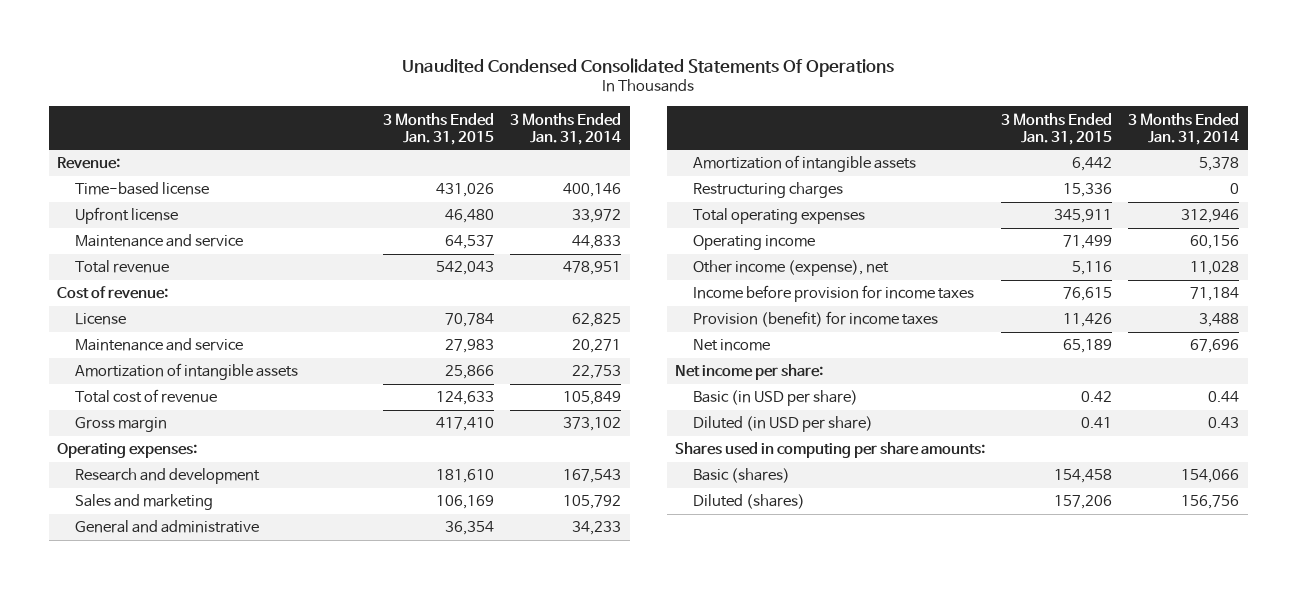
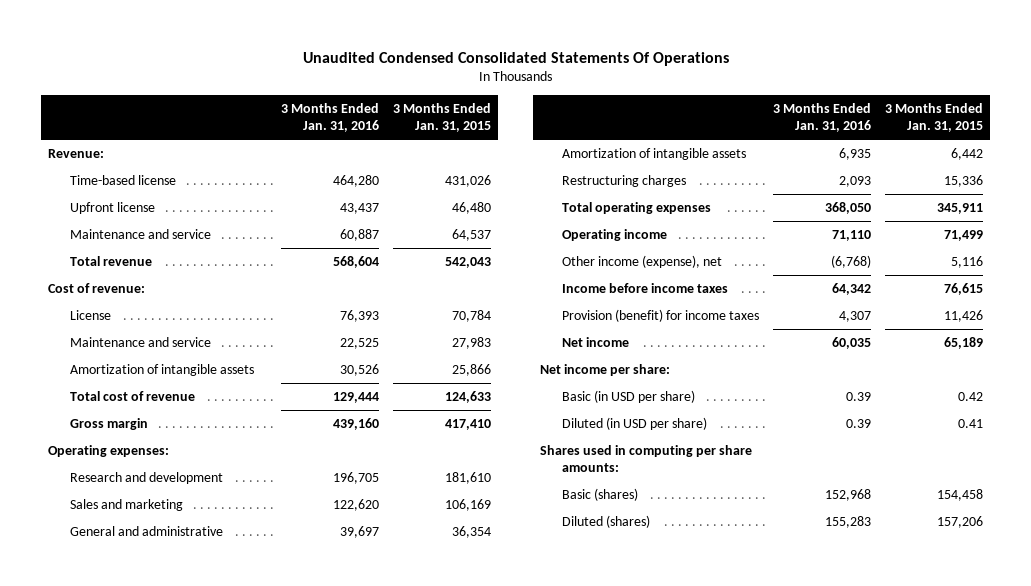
[510,112,622,145] 3 Months Ended Jan. 31, 2014 -> none
none -> [280,103,379,133] 3 Months Ended Jan. 31, 2016
[692,285,974,303] Income before provision for income taxes -> [561,282,728,293] Income before income taxes

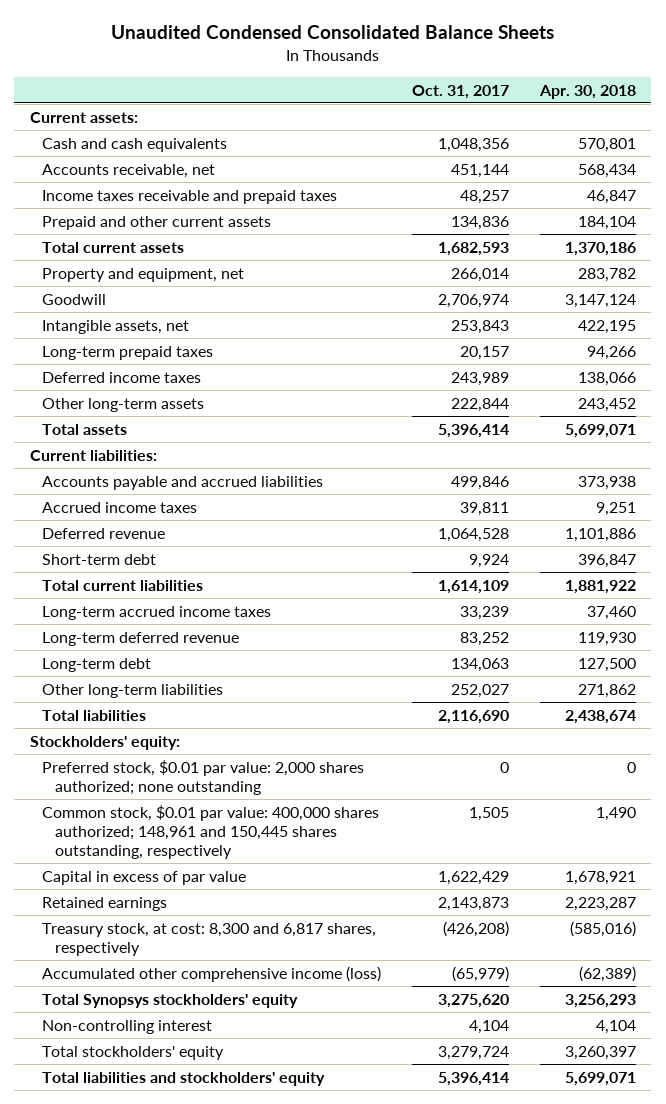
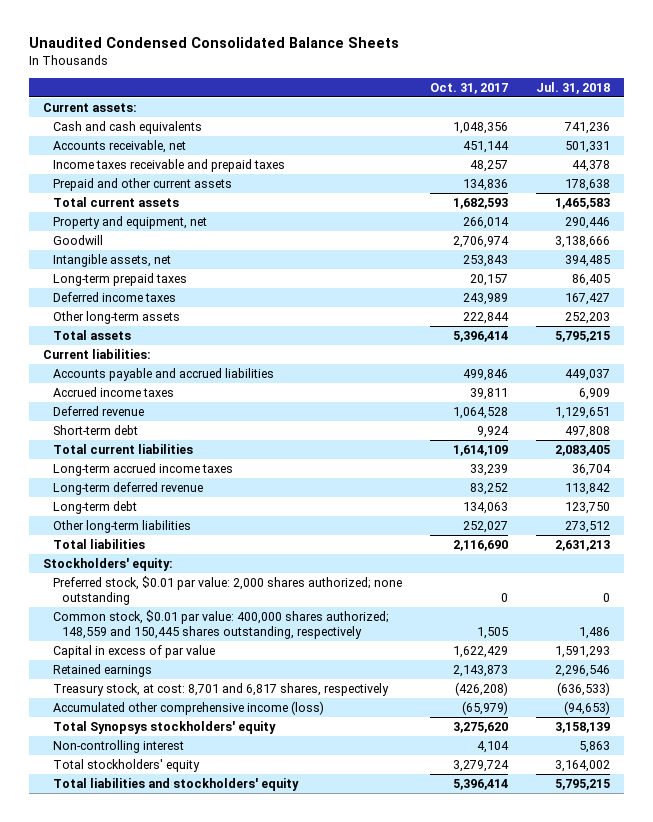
[539,85,637,100] Apr. 30, 2018 -> none
none -> [535,81,610,94] Jul. 31, 2018
[42,804,380,859] Common stock, $0.01 par value: 400,000 shares authorized; 148,961 and 150,445 shares outstanding, respectively -> [52,609,389,640] Common stock, $0.01 par value: 400,000 shares authorized; 148,559 and 150,445 shares outstanding, respectively
[42,922,377,956] Treasury stock, at cost: 8,300 and 6,817 shares, respectively -> [52,682,389,696] Treasury stock, at cost: 8,701 and 6,817 shares, respectively

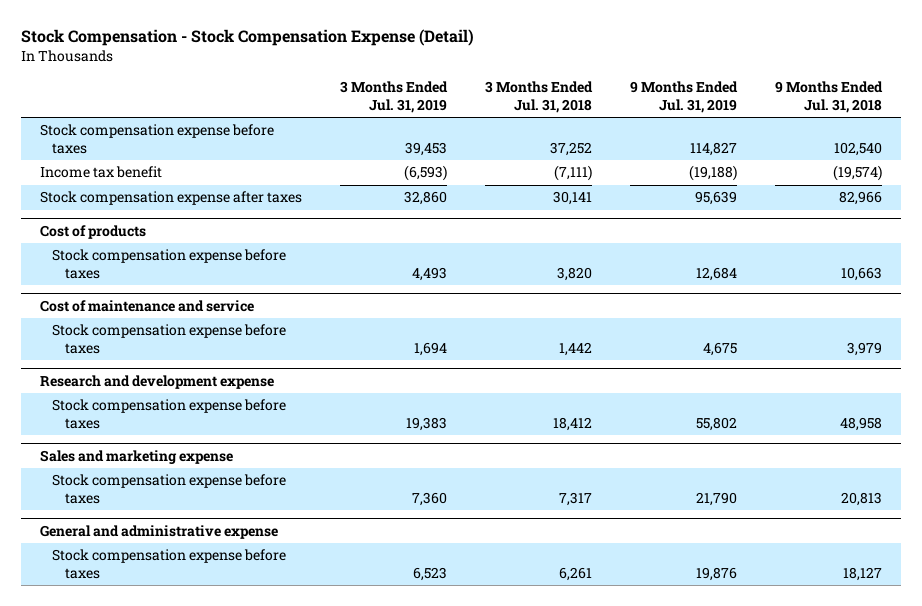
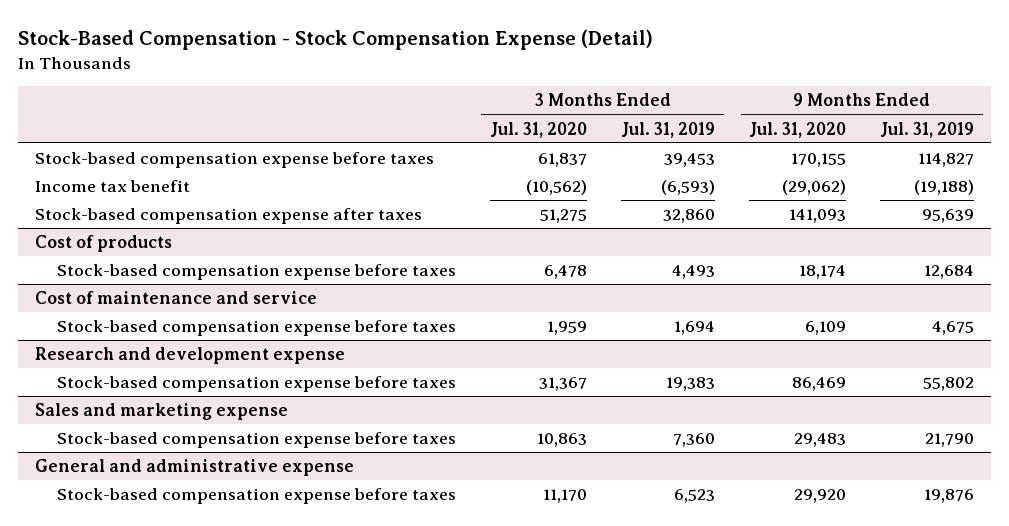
[20,29,474,47] Stock Compensation - Stock Compensation Expense (Detail) -> [17,28,653,50] Stock-Based Compensation - Stock Compensation Expense (Detail)
[484,81,593,113] 3 Months Ended Jul. 31, 2018 -> none
[774,81,883,113] 9 Months Ended Jul. 31, 2018 -> none
none -> [490,121,588,138] Jul. 31, 2020
none -> [749,121,847,138] Jul. 31, 2020
[39,124,274,154] Stock compensation expense before taxes -> [34,152,434,169] Stock-based compensation expense before taxes
[39,191,302,206] Stock compensation expense after taxes -> [34,208,422,225] Stock-based compensation expense after taxes
[52,249,287,279] Stock compensation expense before taxes -> [56,264,456,281] Stock-based compensation expense before taxes
[52,324,287,354] Stock compensation expense before taxes -> [56,320,456,337] Stock-based compensation expense before taxes
[52,399,287,429] Stock compensation expense before taxes -> [56,376,456,393] Stock-based compensation expense before taxes
[52,474,287,504] Stock compensation expense before taxes -> [56,432,456,449] Stock-based compensation expense before taxes
[52,549,287,579] Stock compensation expense before taxes -> [56,488,456,505] Stock-based compensation expense before taxes

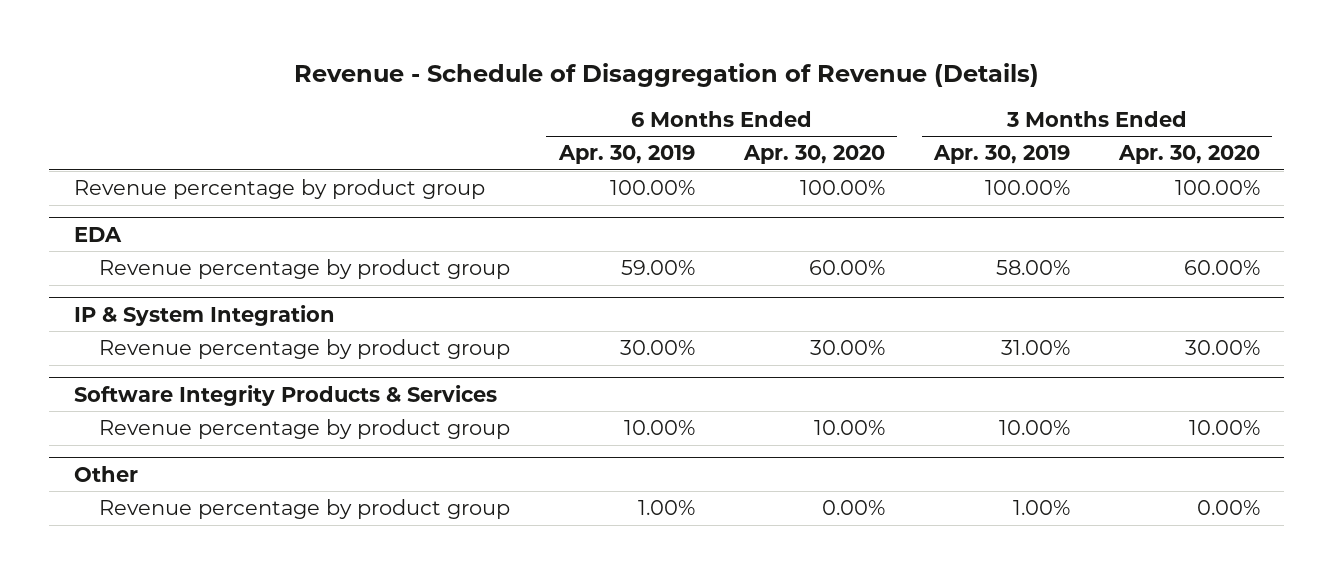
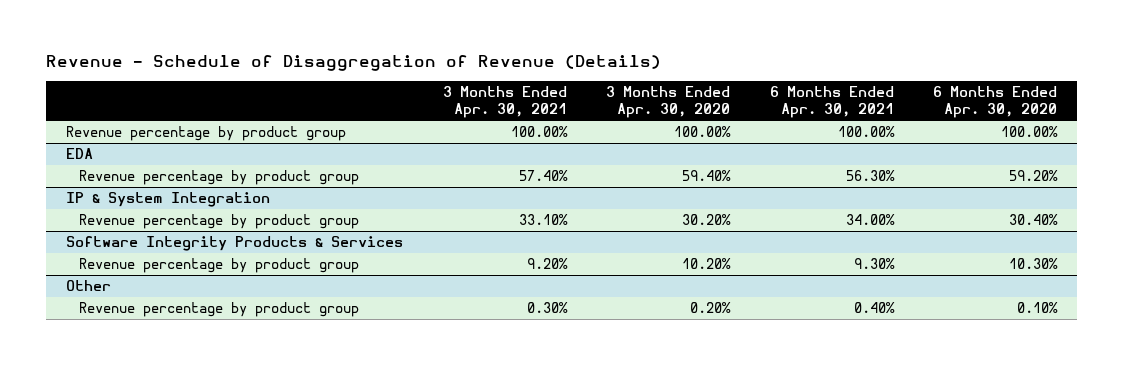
[557,145,695,165] Apr. 30, 2019 -> none
[932,145,1070,165] Apr. 30, 2019 -> none
none -> [442,85,567,119] 3 Months Ended Apr. 30, 2021
none -> [769,85,894,119] 6 Months Ended Apr. 30, 2021
[808,260,885,276] 60.00% -> [1009,170,1059,182] 59.20%
[1183,260,1260,276] 60.00% -> [682,170,732,182] 59.40%
[809,340,885,356] 30.00% -> [1009,214,1059,226] 30.40%
[1184,340,1260,356] 30.00% -> [682,214,732,226] 30.20%
[813,420,885,436] 10.00% -> [1009,258,1059,270] 10.30%
[1188,420,1260,436] 10.00% -> [682,258,732,270] 10.20%
[821,500,885,516] 0.00% -> [1017,302,1059,314] 0.10%
[1196,500,1260,516] 0.00% -> [690,302,732,314] 0.20%

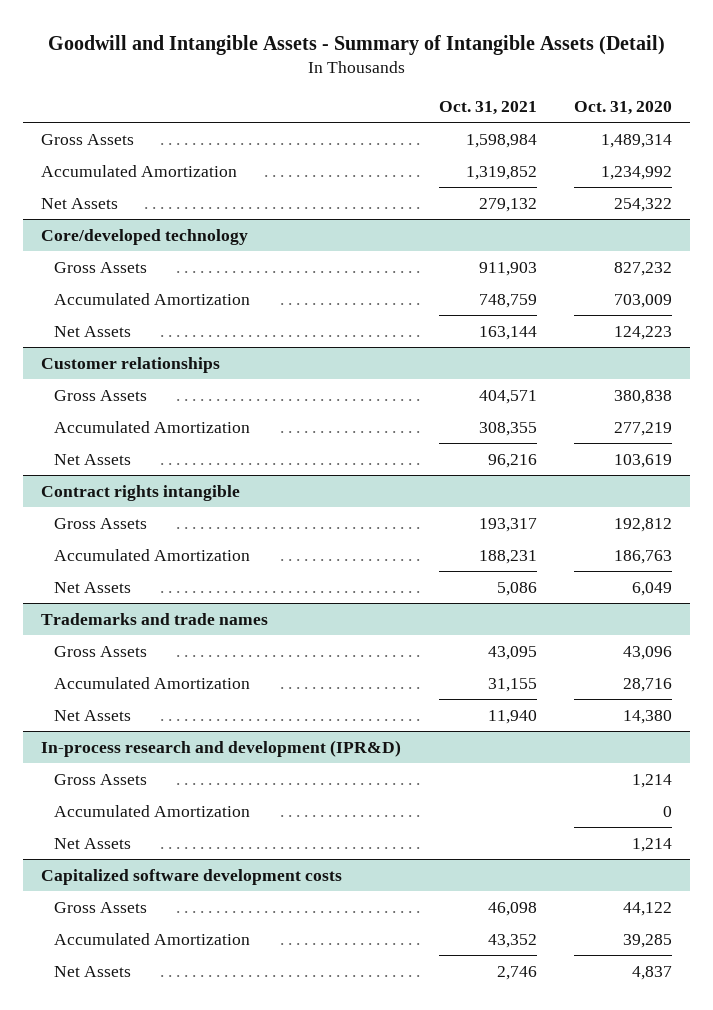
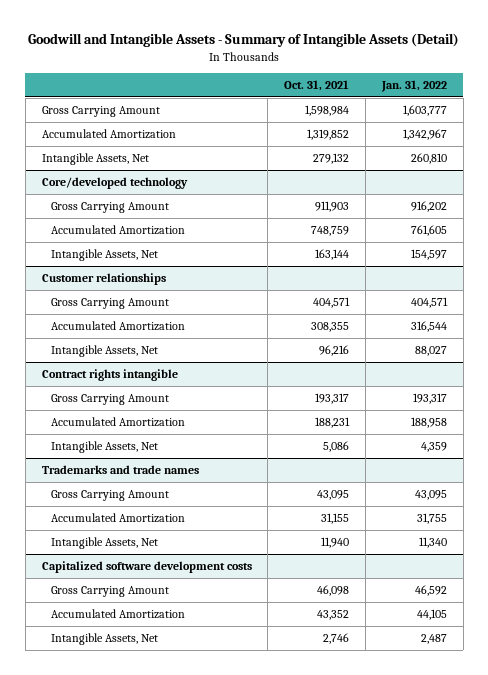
[573,100,672,115] Oct. 31, 2020 -> none
none -> [380,80,447,93] Jan. 31, 2022
[41,133,135,145] Gross Assets -> [41,106,160,118] Gross Carrying Amount
[41,197,119,209] Net Assets -> [41,153,149,166] Intangible Assets, Net
[53,261,147,273] Gross Assets -> [51,202,170,214] Gross Carrying Amount
[53,325,131,337] Net Assets -> [51,249,159,262] Intangible Assets, Net
[53,389,147,401] Gross Assets -> [51,298,170,310] Gross Carrying Amount
[53,453,131,465] Net Assets -> [51,345,159,358] Intangible Assets, Net
[53,517,147,529] Gross Assets -> [51,394,170,406] Gross Carrying Amount
[53,581,131,593] Net Assets -> [51,441,159,454] Intangible Assets, Net
[53,645,147,657] Gross Assets -> [51,490,170,502] Gross Carrying Amount
[41,739,402,757] In-process research and development (IPR&D) -> none
[53,773,147,785] Gross Assets -> none
[53,804,250,817] Accumulated Amortization -> none
[53,837,131,849] Net Assets -> none
[53,709,131,721] Net Assets -> [51,537,159,550] Intangible Assets, Net
[53,901,147,913] Gross Assets -> [51,586,170,598] Gross Carrying Amount
[53,965,131,977] Net Assets -> [51,633,159,646] Intangible Assets, Net

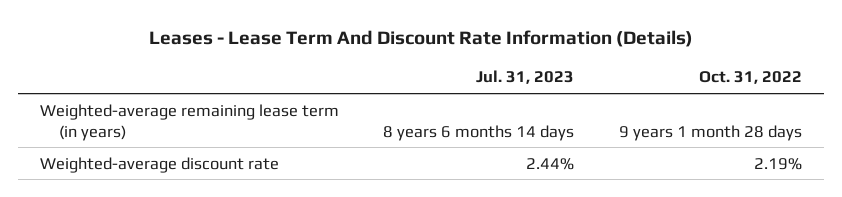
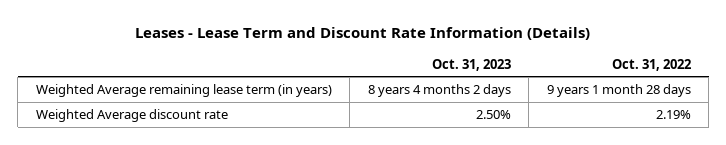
[148,29,693,47] Leases - Lease Term And Discount Rate Information (Details) -> [135,27,591,41] Leases - Lease Term and Discount Rate Information (Details)
[476,70,575,85] Jul. 31, 2023 -> none
none -> [431,58,511,71] Oct. 31, 2023
[40,103,340,141] Weighted-average remaining lease term (in years) -> [35,84,332,98] Weighted Average remaining lease term (in years)
[40,156,280,173] Weighted-average discount rate -> [35,109,228,123] Weighted Average discount rate

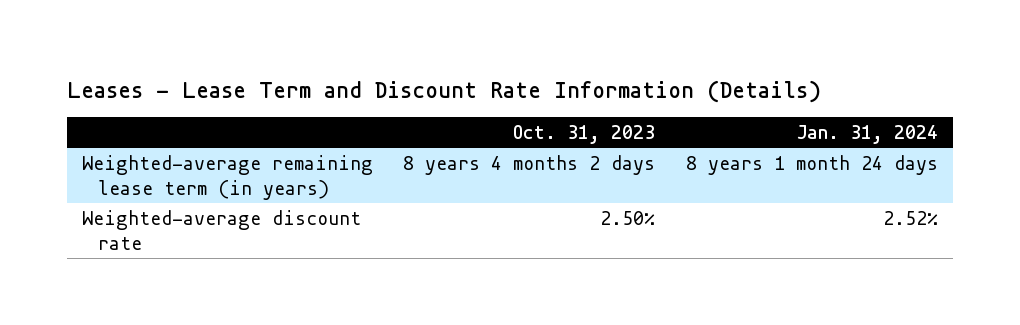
[611,58,691,71] Oct. 31, 2022 -> none
none -> [796,125,938,145] Jan. 31, 2024
[35,84,332,98] Weighted Average remaining lease term (in years) -> [82,154,374,201] Weighted-average remaining lease term (in years)
[35,109,228,123] Weighted Average discount rate -> [82,209,362,251] Weighted-average discount rate

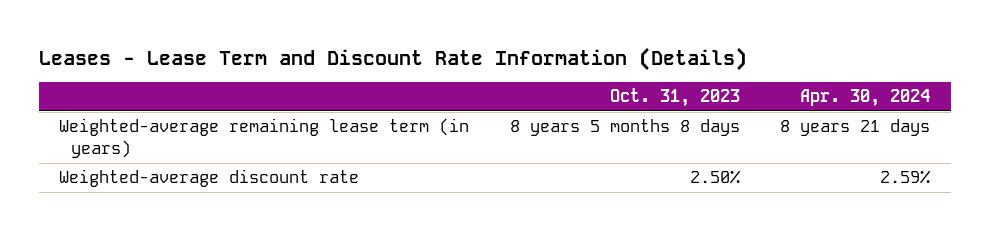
[796,125,938,145] Jan. 31, 2024 -> none
none -> [800,89,931,108] Apr. 30, 2024
[403,154,656,175] 8 years 4 months 2 days -> [509,119,740,137] 8 years 5 months 8 days

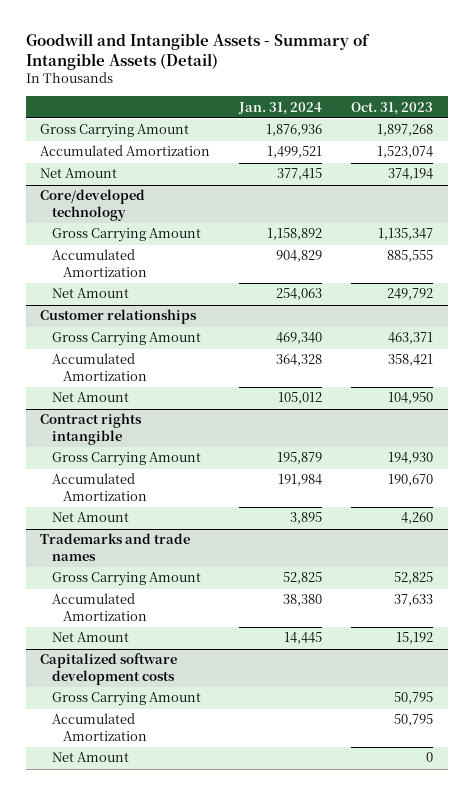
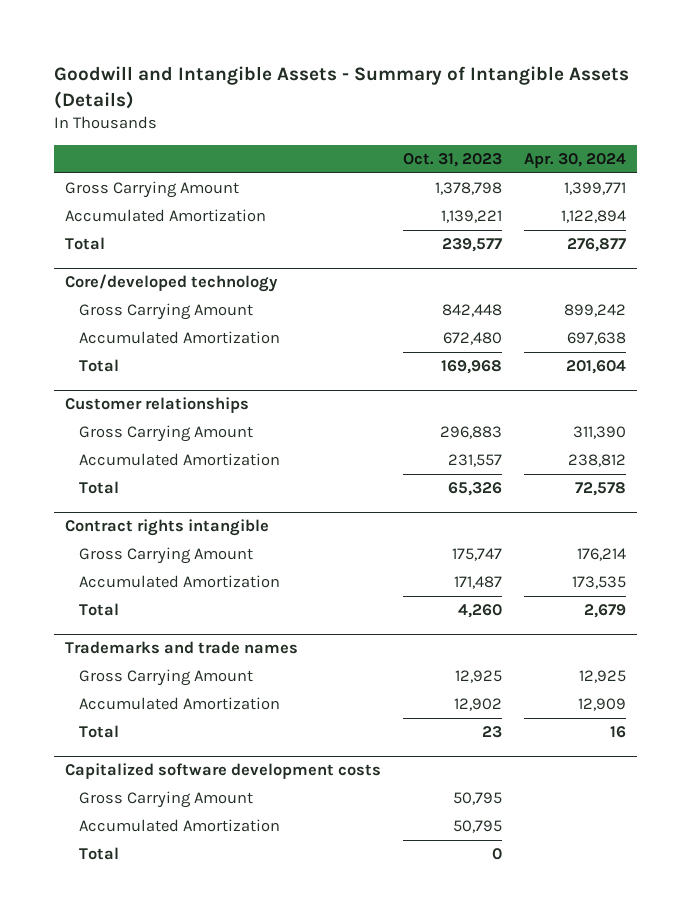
[25,32,370,70] Goodwill and Intangible Assets - Summary of Intangible Assets (Detail) -> [53,65,629,109] Goodwill and Intangible Assets - Summary of Intangible Assets (Details)
[238,101,323,115] Jan. 31, 2024 -> none
none -> [524,153,627,169] Apr. 30, 2024
[40,168,118,179] Net Amount -> none
[377,124,434,137] 1,897,268 -> [435,182,503,196] 1,378,798
[377,146,434,159] 1,523,074 -> [441,210,503,224] 1,139,221
none -> [64,237,105,251] Total
[51,288,129,299] Net Amount -> none
[378,228,434,241] 1,135,347 -> [442,304,503,318] 842,448
[387,250,434,263] 885,555 -> [443,332,503,346] 672,480
none -> [79,359,120,373] Total
[51,392,129,403] Net Amount -> none
[388,332,434,345] 463,371 -> [440,426,503,440] 296,883
[388,354,434,367] 358,421 -> [448,454,503,468] 231,557
none -> [79,481,120,495] Total
[388,452,434,465] 194,930 -> [452,548,503,562] 175,747
[388,474,434,487] 190,670 -> [454,576,503,590] 171,487
[51,512,129,523] Net Amount -> [79,603,120,617] Total
[51,632,129,643] Net Amount -> none
[394,572,434,585] 52,825 -> [455,670,503,684] 12,925
[394,594,434,607] 37,633 -> [454,698,503,712] 12,902
none -> [79,725,120,739] Total
[51,752,129,763] Net Amount -> [79,847,120,861] Total

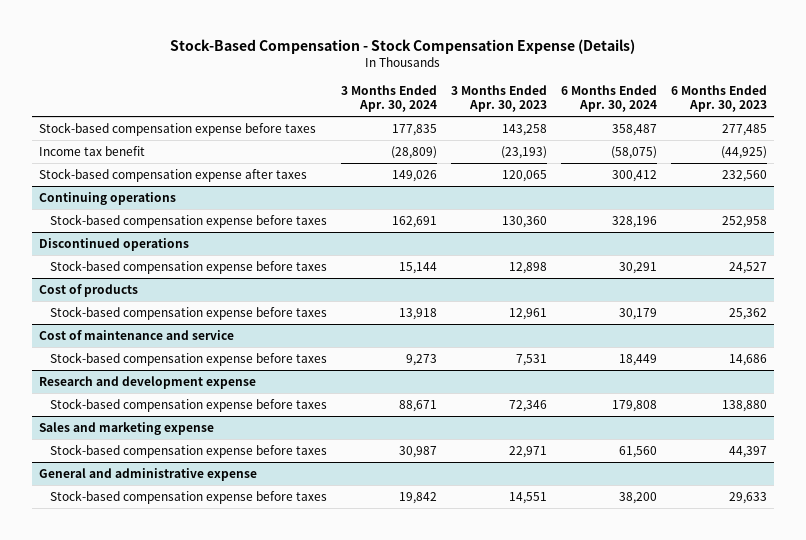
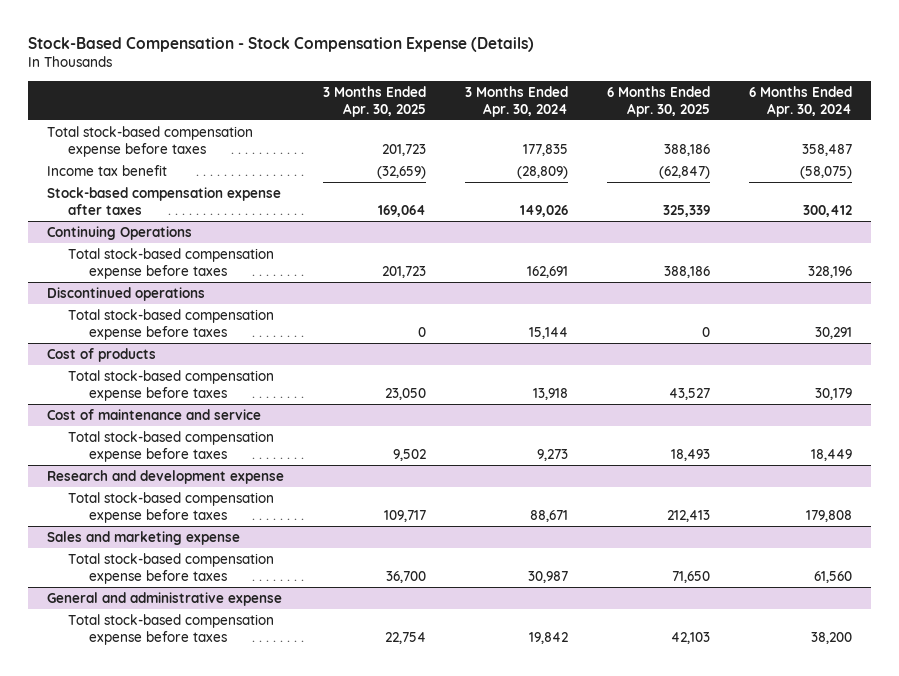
[450,84,547,113] 3 Months Ended Apr. 30, 2023 -> none
[670,84,767,113] 6 Months Ended Apr. 30, 2023 -> none
none -> [322,86,426,117] 3 Months Ended Apr. 30, 2025
none -> [606,86,710,117] 6 Months Ended Apr. 30, 2025
[38,121,316,136] Stock-based compensation expense before taxes -> [47,125,254,157] Total stock-based compensation expense before taxes
[38,191,176,205] Continuing operations -> [47,225,193,240] Continuing Operations
[49,213,327,228] Stock-based compensation expense before taxes -> [68,247,275,279] Total stock-based compensation expense before taxes
[49,259,327,274] Stock-based compensation expense before taxes -> [68,308,275,340] Total stock-based compensation expense before taxes
[49,305,327,320] Stock-based compensation expense before taxes -> [68,369,275,401] Total stock-based compensation expense before taxes
[49,351,327,366] Stock-based compensation expense before taxes -> [68,430,275,462] Total stock-based compensation expense before taxes
[49,397,327,412] Stock-based compensation expense before taxes -> [68,491,275,523] Total stock-based compensation expense before taxes
[49,443,327,458] Stock-based compensation expense before taxes -> [68,552,275,584] Total stock-based compensation expense before taxes
[49,489,327,504] Stock-based compensation expense before taxes -> [68,613,275,645] Total stock-based compensation expense before taxes

